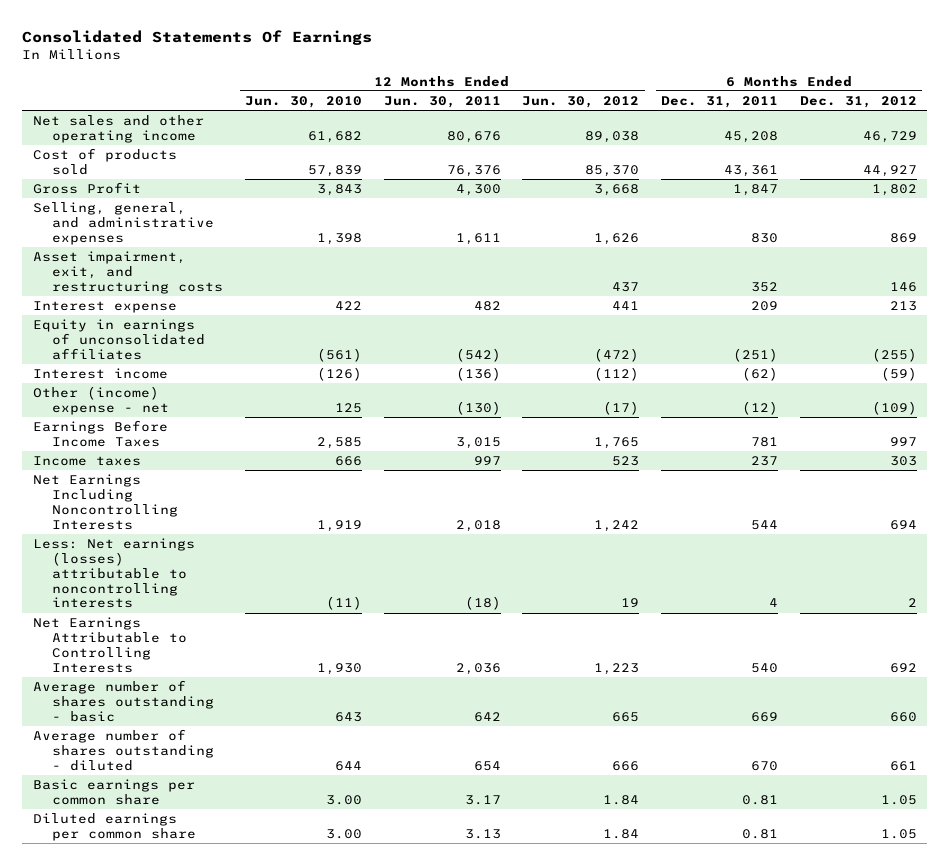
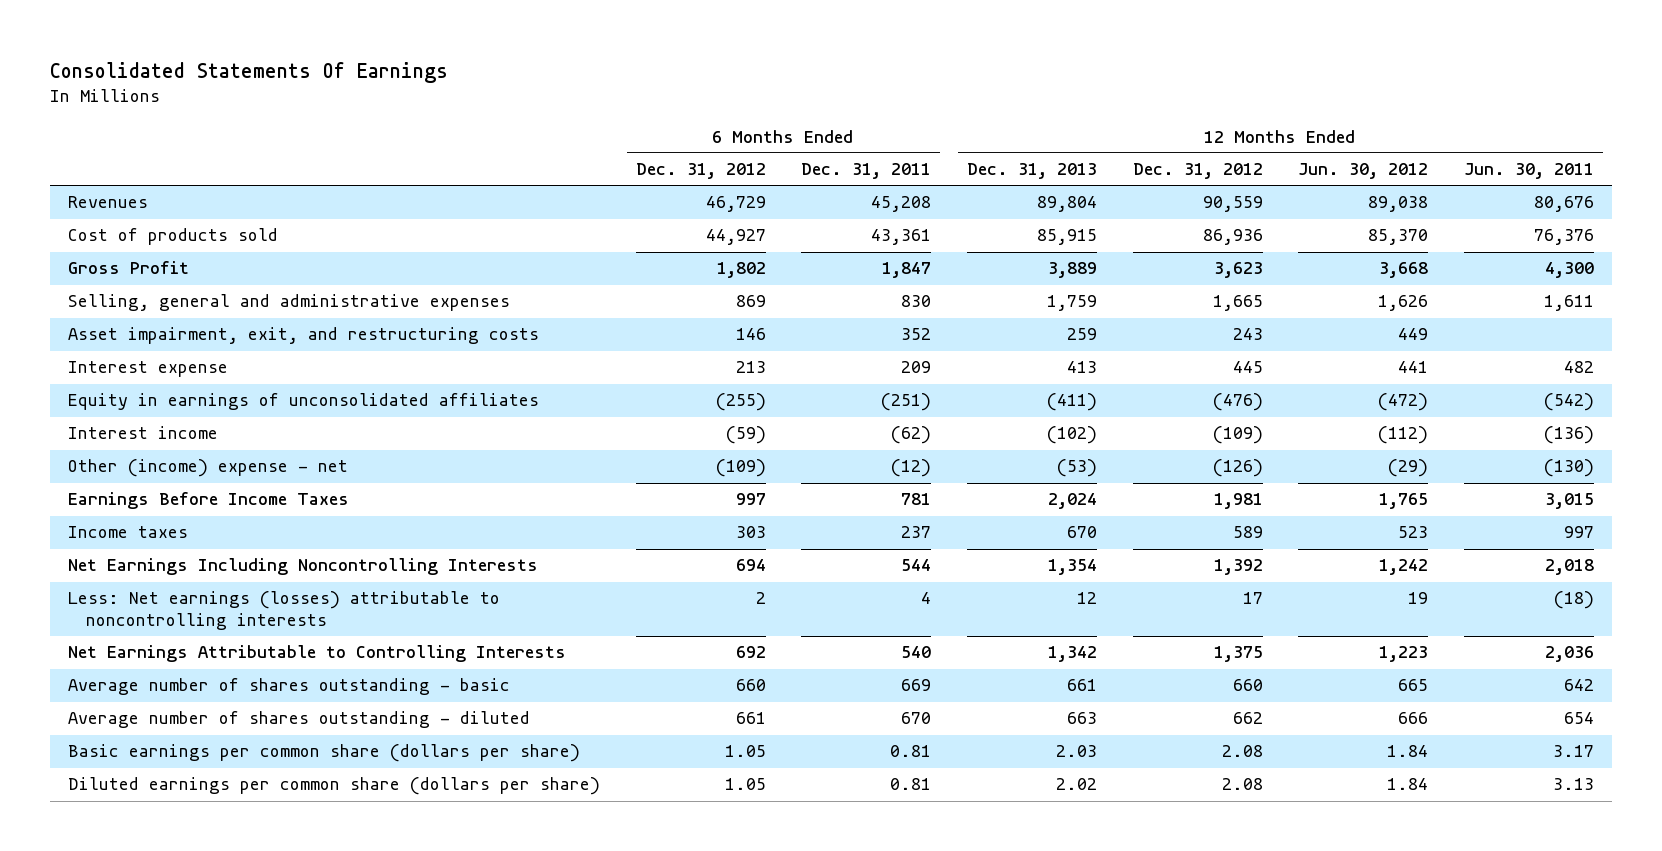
[245,95,363,108] Jun. 30, 2010 -> none
none -> [966,163,1097,180] Dec. 31, 2013
none -> [1132,163,1263,180] Dec. 31, 2012
[33,115,205,143] Net sales and other operating income -> [67,196,148,209] Revenues
[33,202,215,245] Selling, general, and administrative expenses -> [67,294,510,312] Selling, general and administrative expenses
[612,281,640,292] 437 -> [1398,328,1429,341] 449
[603,400,640,415] (17) -> [1388,459,1429,478] (29)
[33,779,196,805] Basic earnings per common share -> [67,744,580,763] Basic earnings per common share (dollars per share)
[33,813,197,841] Diluted earnings per common share -> [67,777,600,796] Diluted earnings per common share (dollars per share)

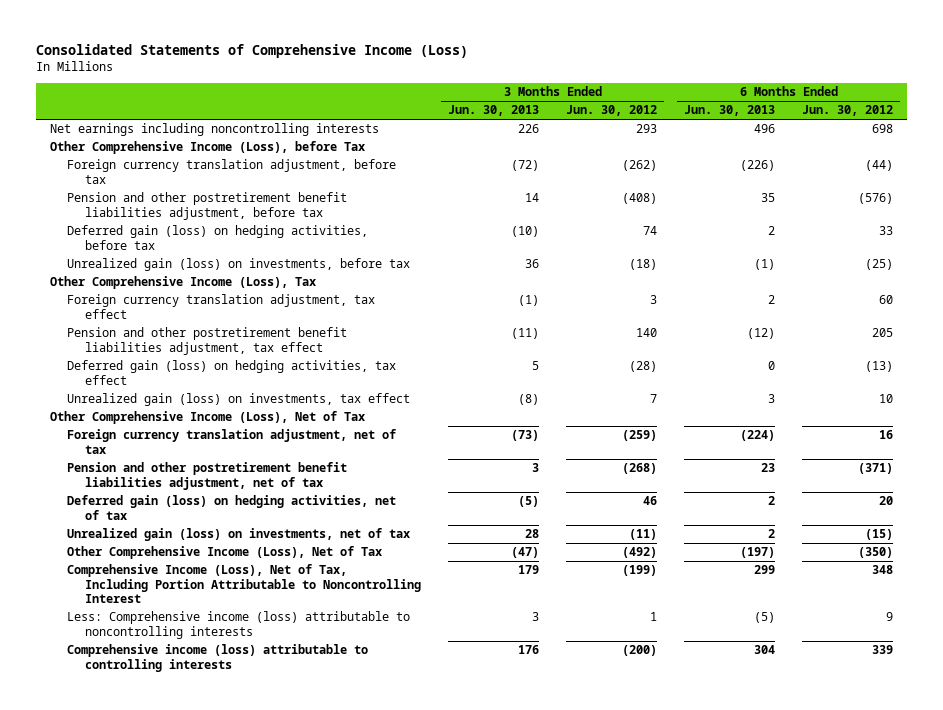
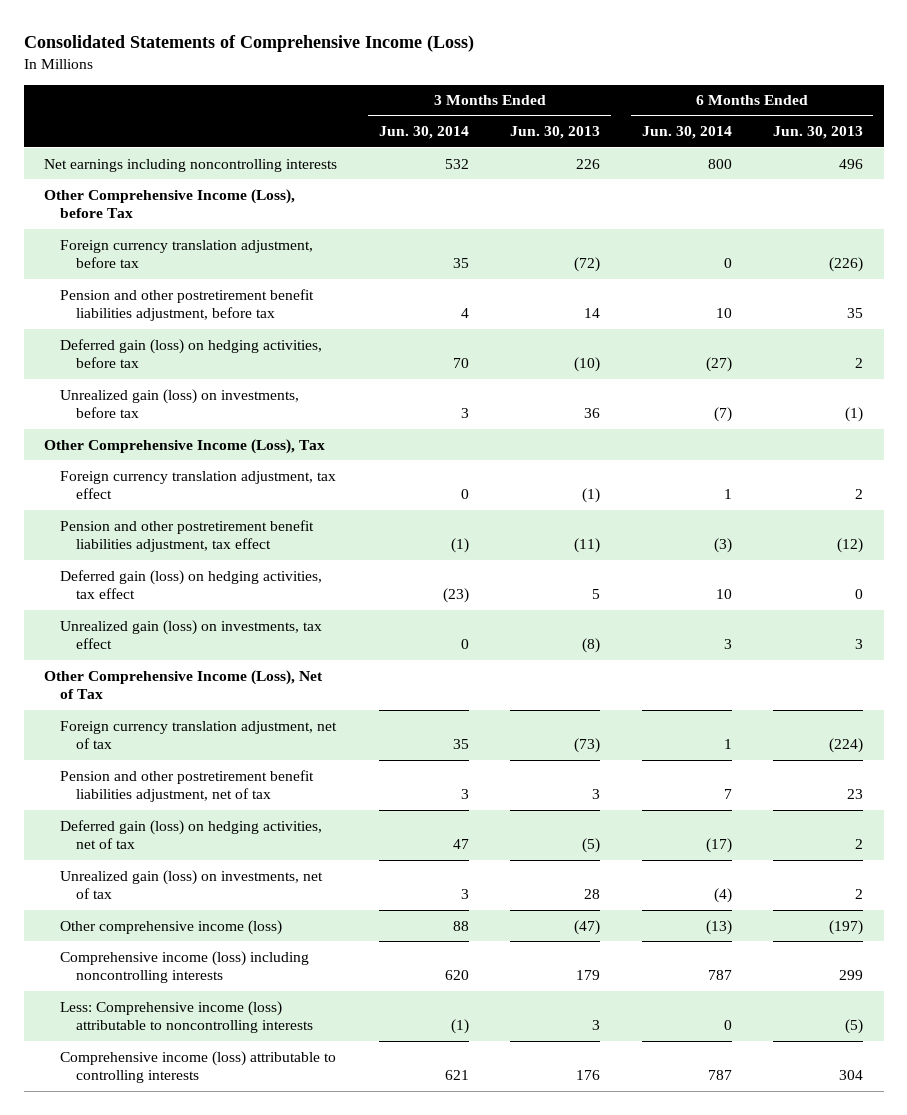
[566,105,658,117] Jun. 30, 2012 -> none
[802,105,894,117] Jun. 30, 2012 -> none
none -> [378,126,469,140] Jun. 30, 2014
none -> [641,126,732,140] Jun. 30, 2014
[67,546,383,560] Other Comprehensive Income (Loss), Net of Tax -> [60,919,283,935] Other comprehensive income (loss)
[67,564,421,604] Comprehensive Income (Loss), Net of Tax, Including Portion Attributable to Noncontrolling Interest -> [60,950,310,984] Comprehensive income (loss) including noncontrolling interests

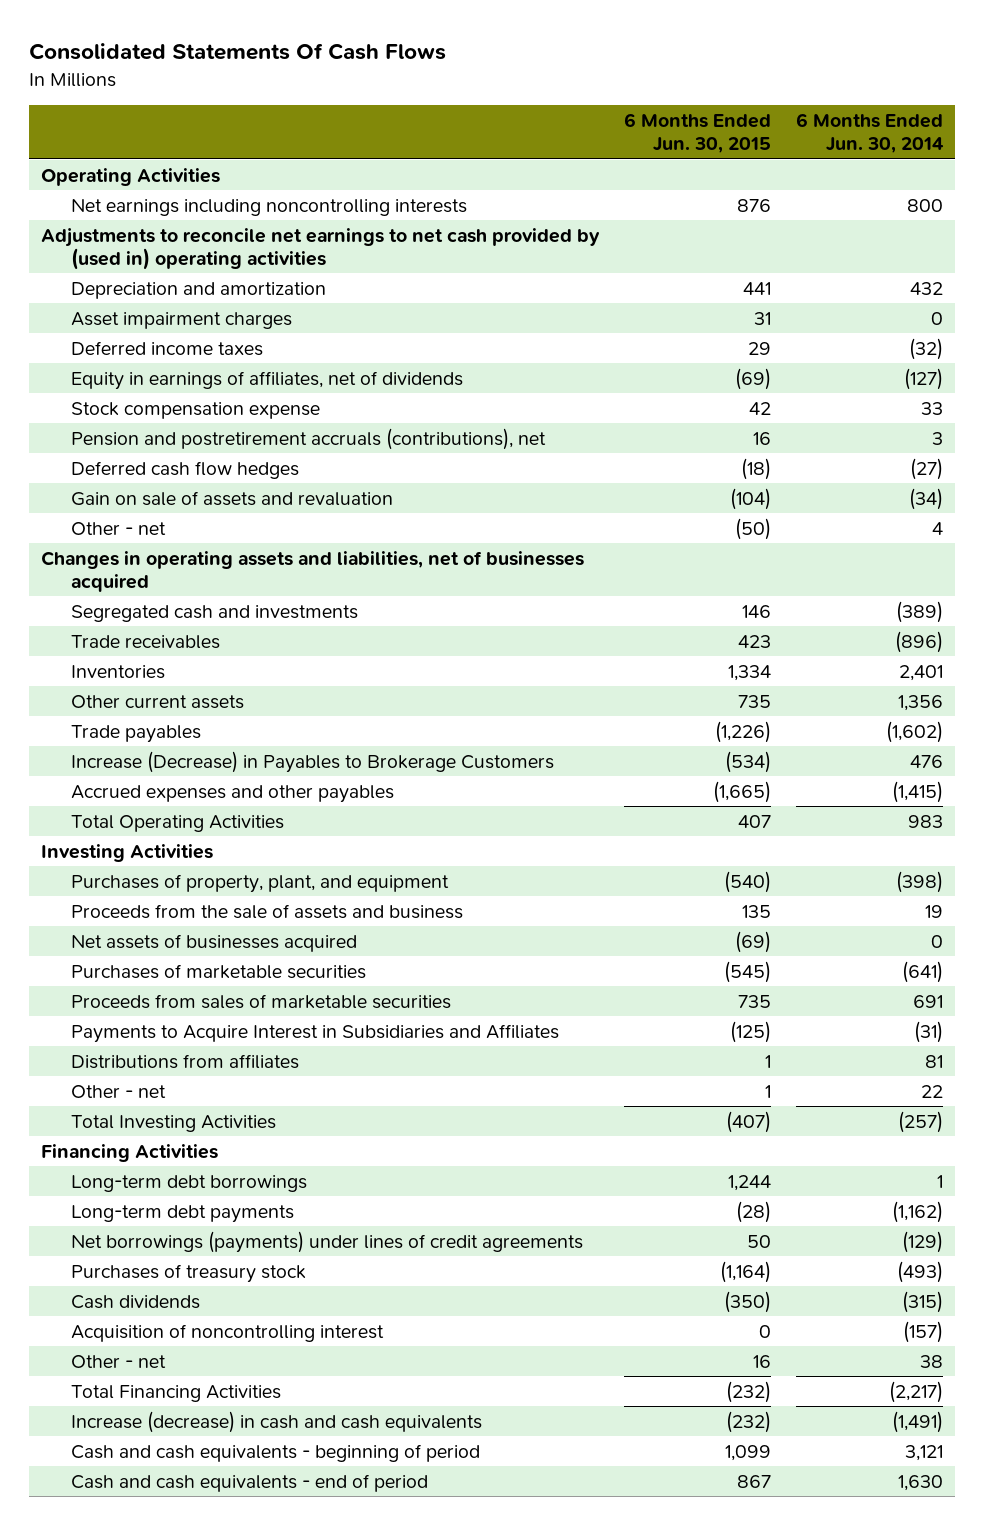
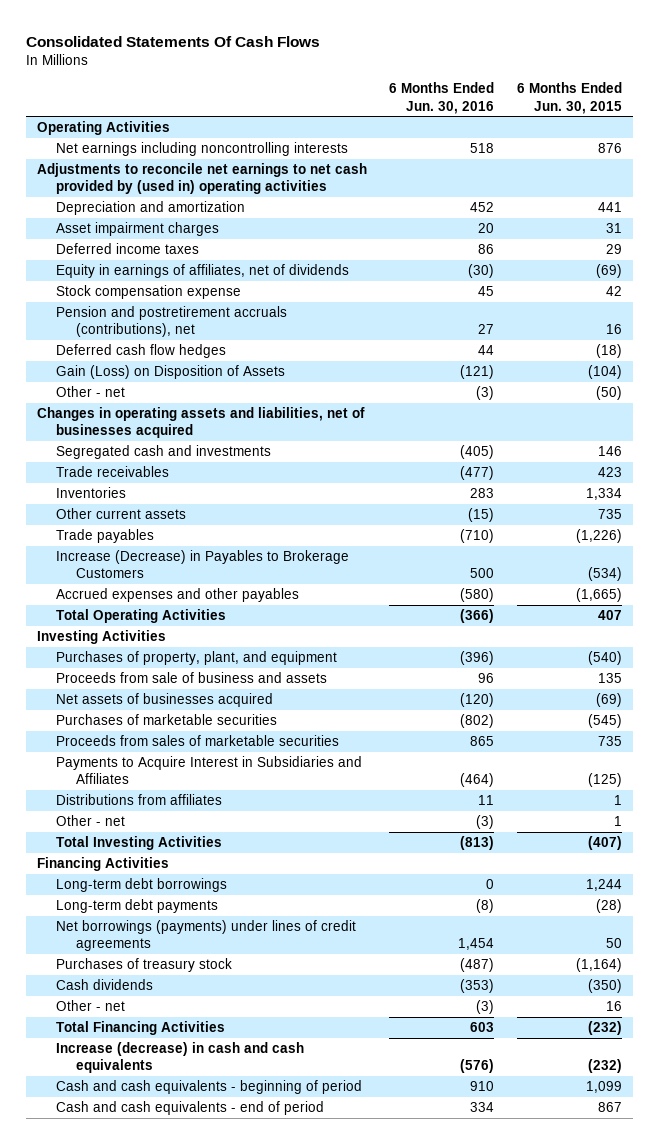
[795,113,944,154] 6 Months Ended Jun. 30, 2014 -> none
none -> [389,82,495,114] 6 Months Ended Jun. 30, 2016
[70,490,393,506] Gain on sale of assets and revaluation -> none
none -> [56,365,286,380] Gain (Loss) on Disposition of Assets
[70,903,463,919] Proceeds from the sale of assets and business -> [56,672,328,684] Proceeds from sale of business and assets
[70,1323,384,1342] Acquisition of noncontrolling interest -> none

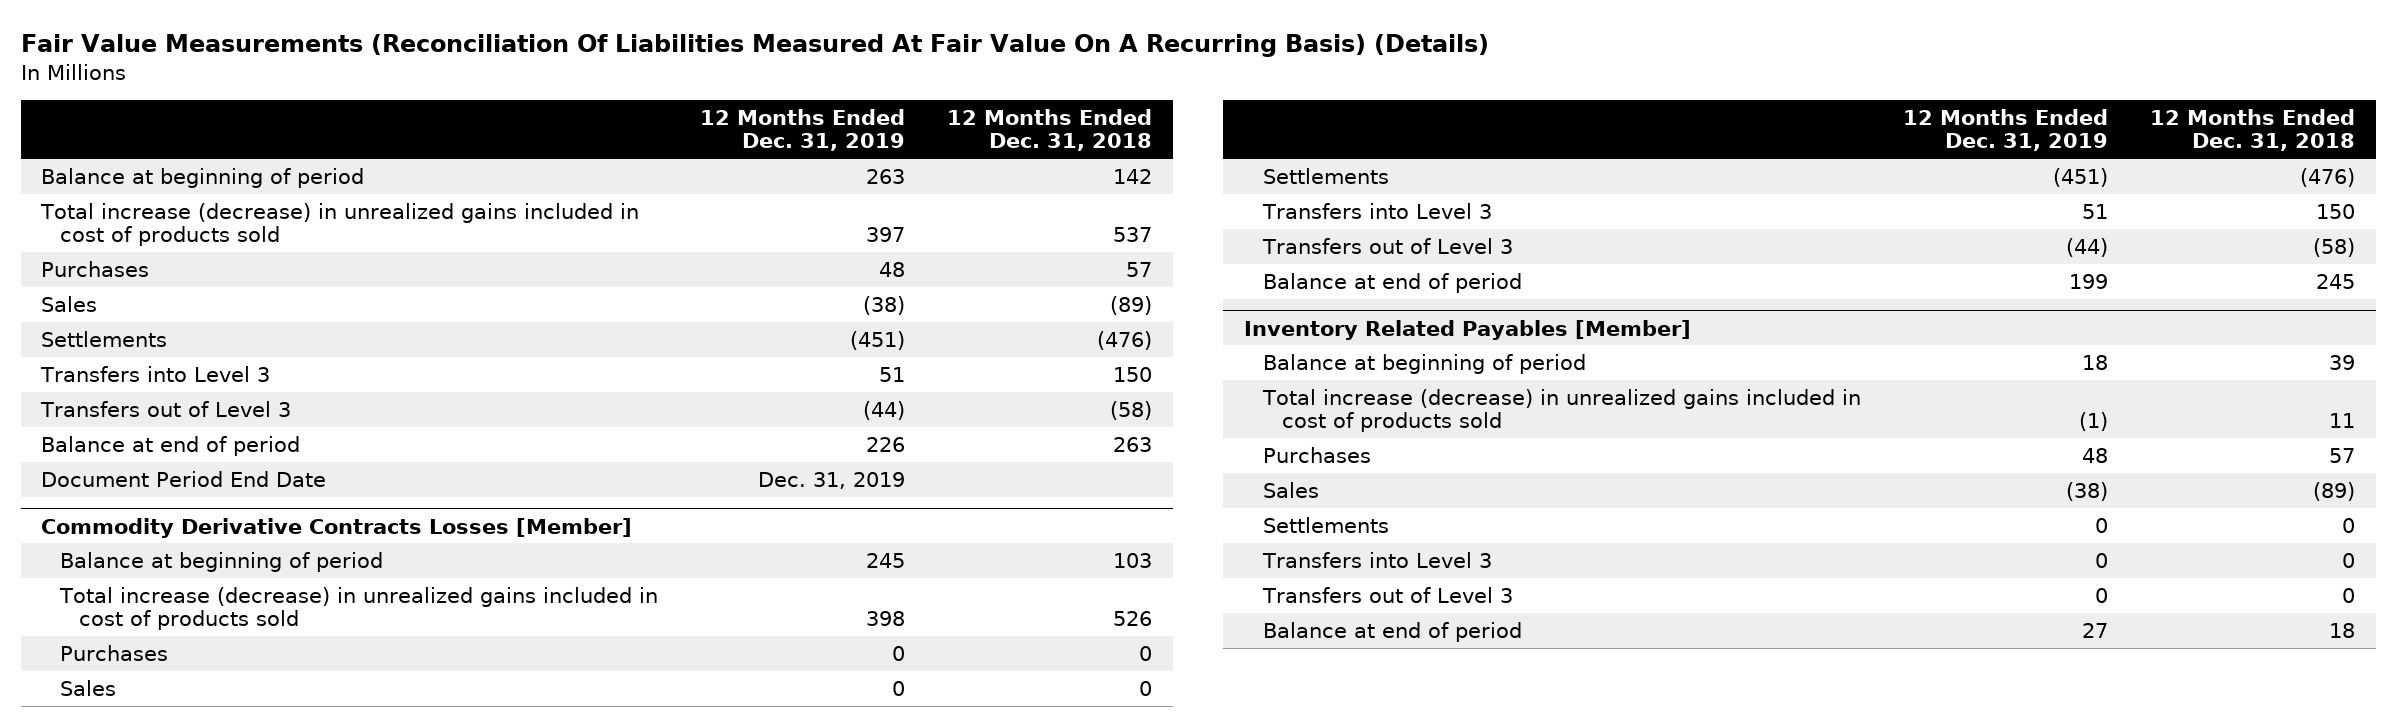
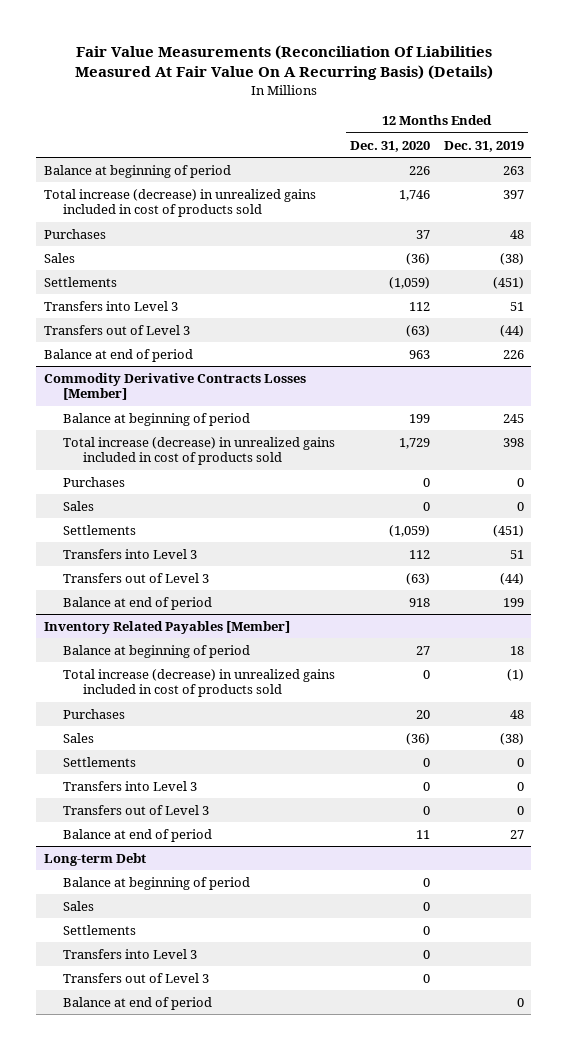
[946,108,1152,152] 12 Months Ended Dec. 31, 2018 -> none
none -> [349,140,430,152] Dec. 31, 2020
[41,470,327,487] Document Period End Date -> none
none -> [43,852,146,866] Long-term Debt
none -> [63,876,251,890] Balance at beginning of period
none -> [63,900,95,911] Sales
none -> [63,924,137,935] Settlements
none -> [63,948,198,959] Transfers into Level 3
none -> [63,972,210,983] Transfers out of Level 3
none -> [63,996,213,1010] Balance at end of period

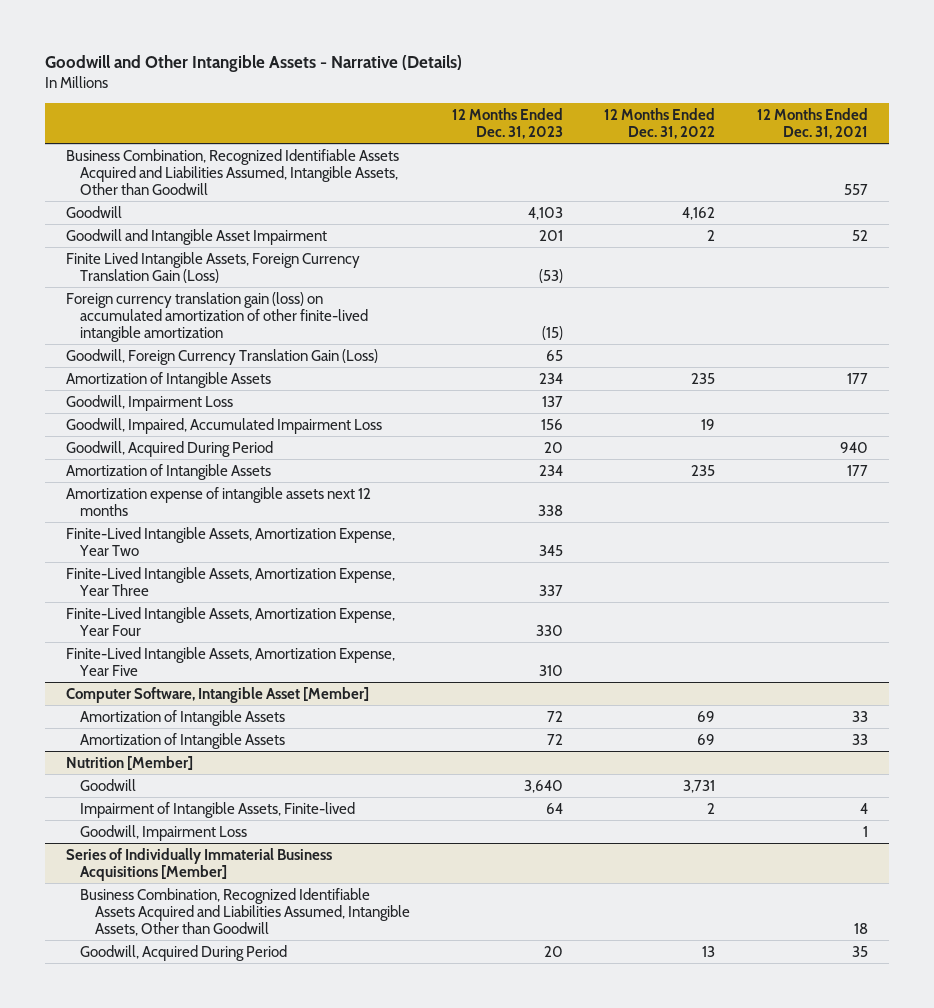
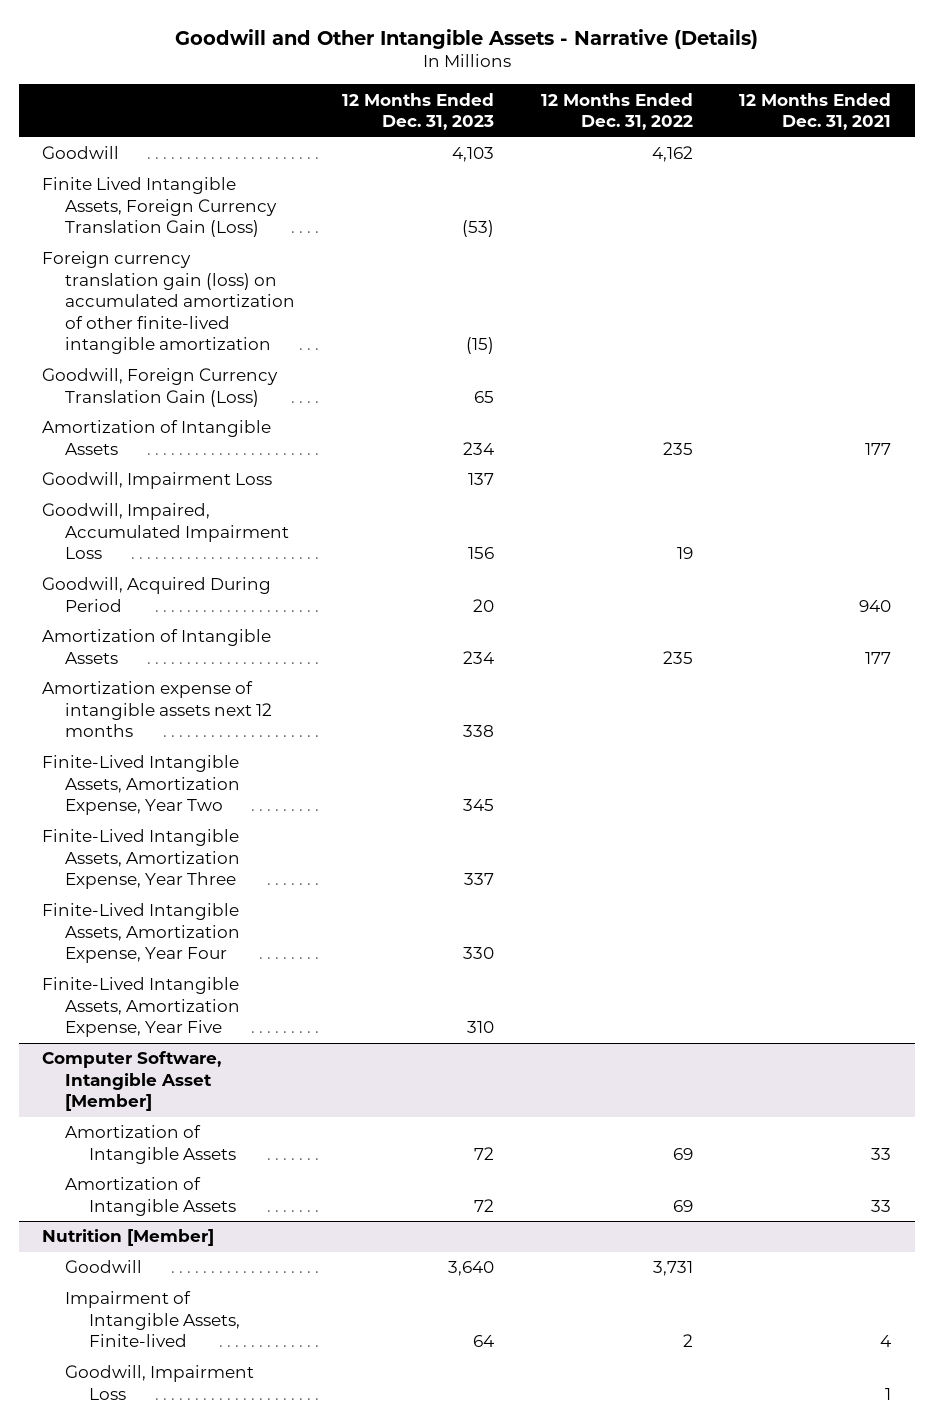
[65,148,399,195] Business Combination, Recognized Identifiable Assets Acquired and Liabilities Assumed, Intangible Assets, Other than Goodwill -> none
[65,228,327,245] Goodwill and Intangible Asset Impairment -> none
[65,847,332,881] Series of Individually Immaterial Business Acquisitions [Member] -> none
[80,887,411,936] Business Combination, Recognized Identifiable Assets Acquired and Liabilities Assumed, Intangible Assets, Other than Goodwill -> none
[80,944,288,961] Goodwill, Acquired During Period -> none

